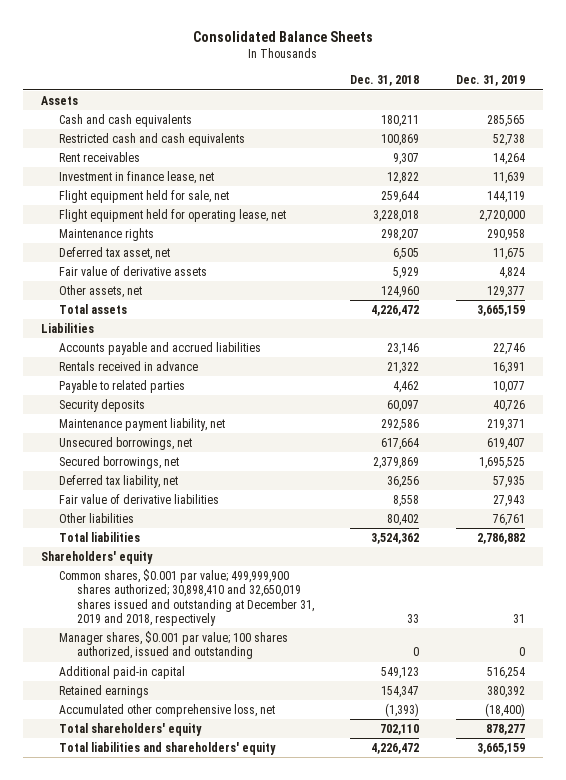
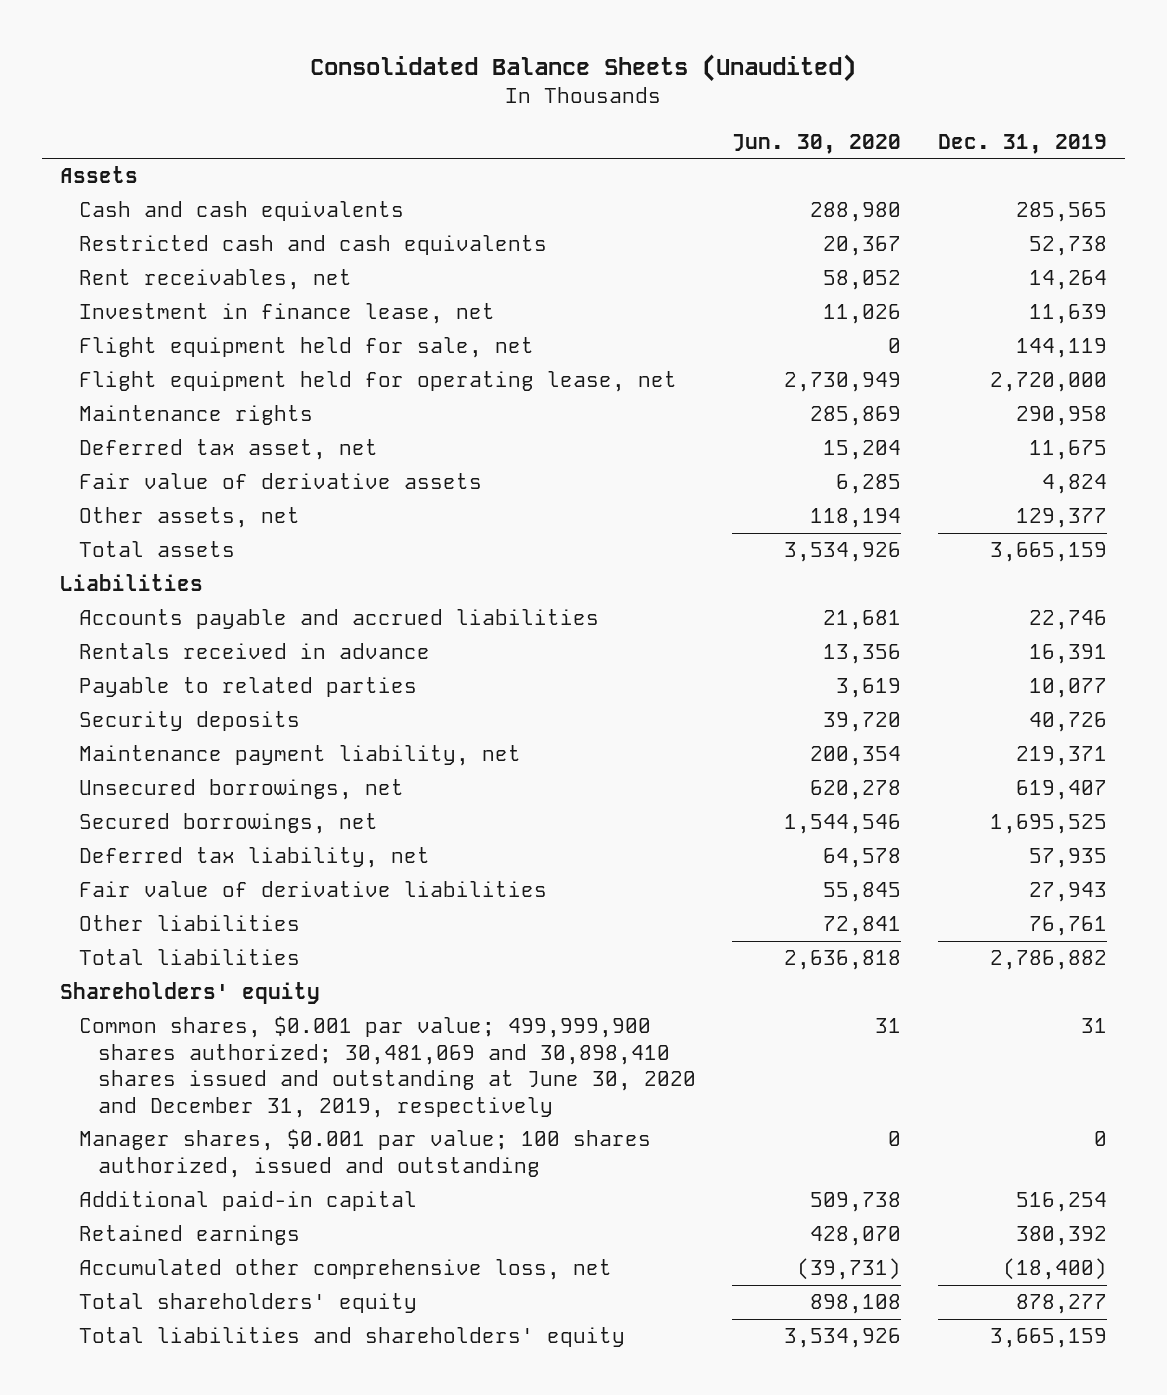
[192,30,373,42] Consolidated Balance Sheets -> [310,53,857,82] Consolidated Balance Sheets (Unaudited)
[350,75,420,87] Dec. 31, 2018 -> none
none -> [732,133,902,154] Jun. 30, 2020
[58,152,140,163] Rent receivables -> [79,269,353,291] Rent receivables, net
[58,569,314,626] Common shares, $0.001 par value; 499,999,900 shares authorized; 30,898,410 and 32,650,019 shares issued and outstanding at December 31, 2019 and 2018, respectively -> [79,1016,697,1118] Common shares, $0.001 par value; 499,999,900 shares authorized; 30,481,069 and 30,898,410 shares issued and outstanding at June 30, 2020 and December 31, 2019, respectively

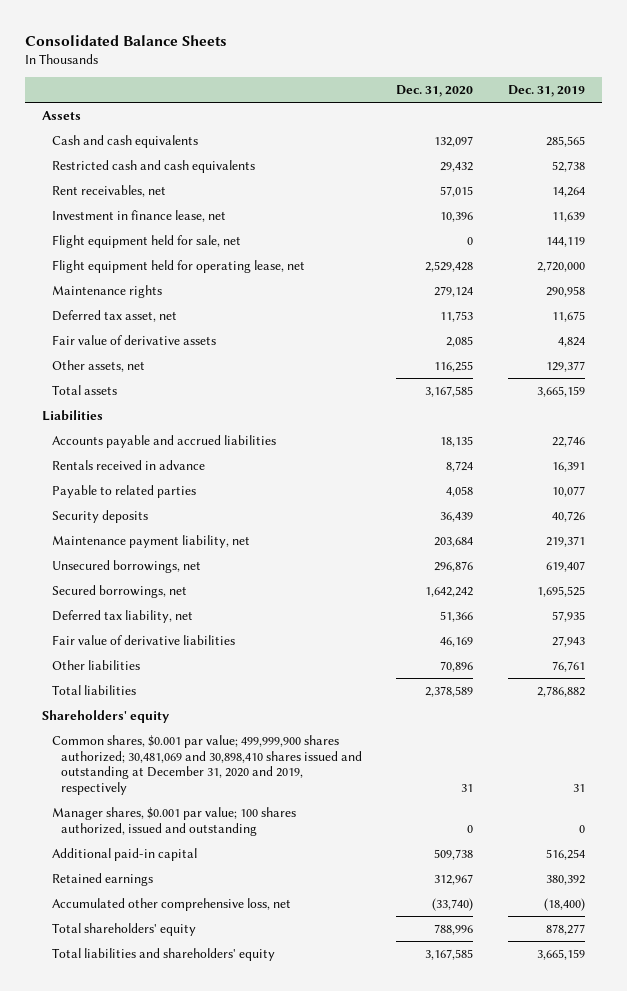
[310,53,857,82] Consolidated Balance Sheets (Unaudited) -> [25,34,228,46] Consolidated Balance Sheets
[732,133,902,154] Jun. 30, 2020 -> none
none -> [396,84,474,97] Dec. 31, 2020
[79,1016,697,1118] Common shares, $0.001 par value; 499,999,900 shares authorized; 30,481,069 and 30,898,410 shares issued and outstanding at June 30, 2020 and December 31, 2019, respectively -> [51,734,363,796] Common shares, $0.001 par value; 499,999,900 shares authorized; 30,481,069 and 30,898,410 shares issued and outstanding at December 31, 2020 and 2019, respectively

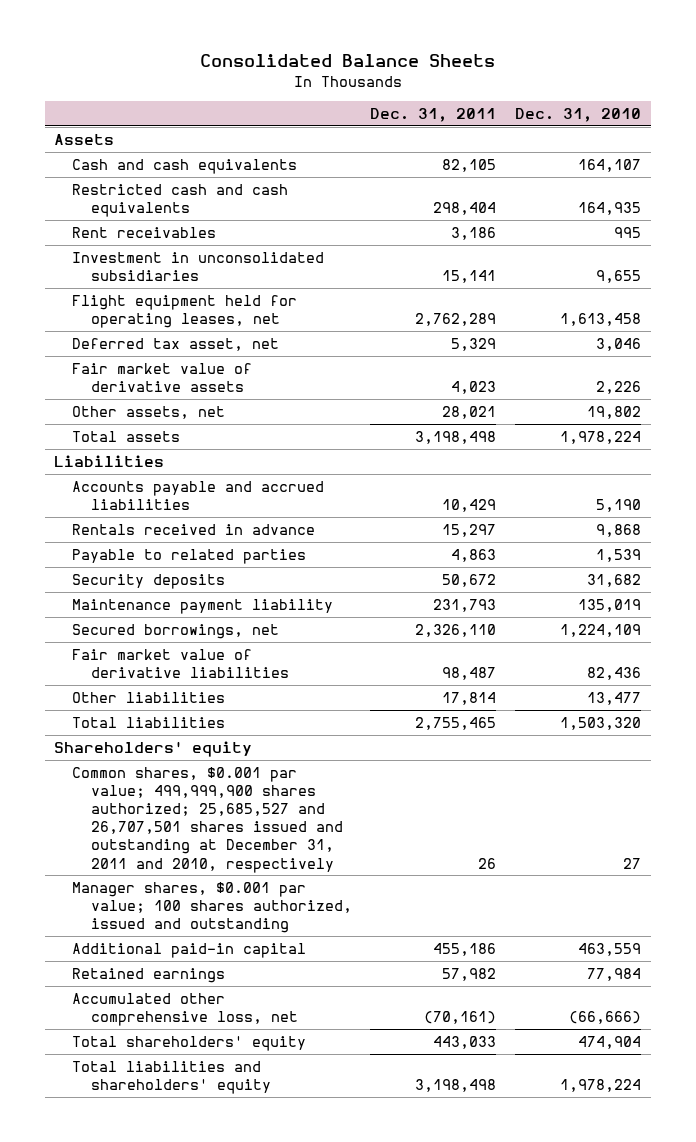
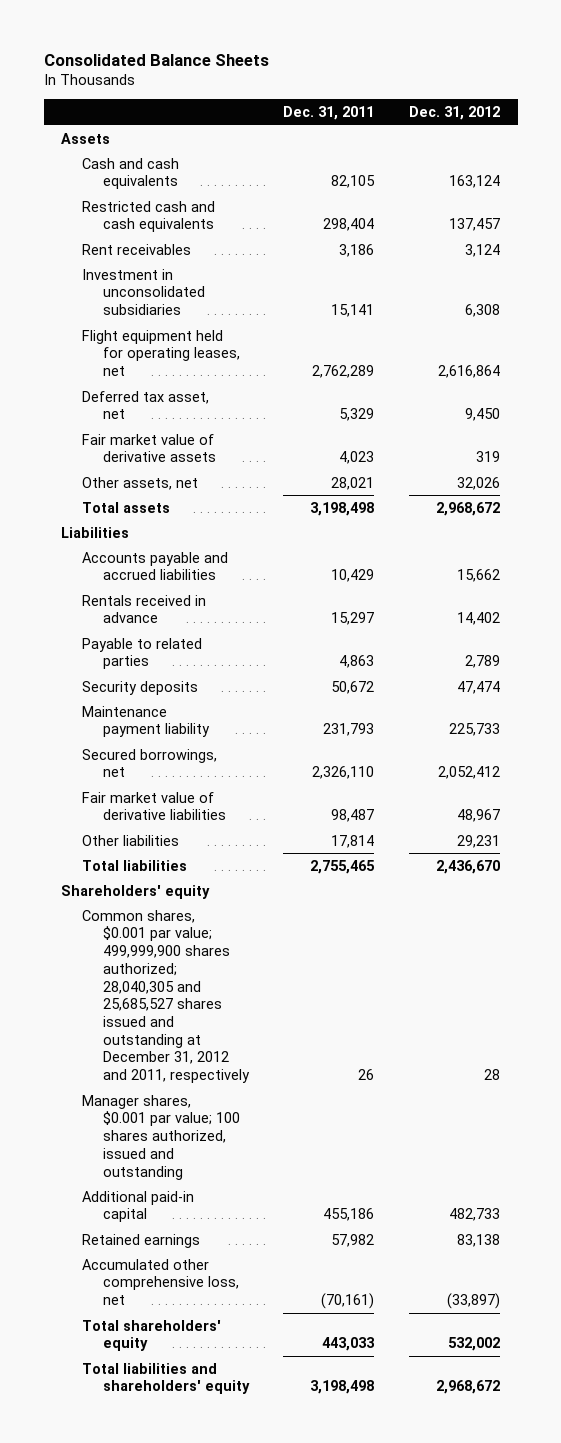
[515,108,642,123] Dec. 31, 2010 -> none
none -> [409,106,501,121] Dec. 31, 2012
[72,766,343,873] Common shares, $0.001 par value; 499,999,900 shares authorized; 25,685,527 and 26,707,501 shares issued and outstanding at December 31, 2011 and 2010, respectively -> [81,909,250,1083] Common shares, $0.001 par value; 499,999,900 shares authorized; 28,040,305 and 25,685,527 shares issued and outstanding at December 31, 2012 and 2011, respectively

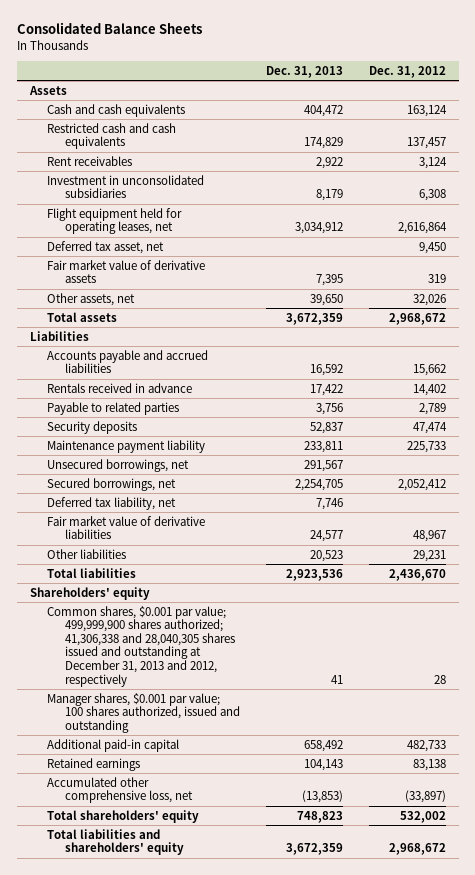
[283,106,375,121] Dec. 31, 2011 -> none
none -> [265,65,343,78] Dec. 31, 2013
none -> [47,458,190,472] Unsecured borrowings, net
none -> [47,496,177,510] Deferred tax liability, net
[81,909,250,1083] Common shares, $0.001 par value; 499,999,900 shares authorized; 28,040,305 and 25,685,527 shares issued and outstanding at December 31, 2012 and 2011, respectively -> [47,605,235,687] Common shares, $0.001 par value; 499,999,900 shares authorized; 41,306,338 and 28,040,305 shares issued and outstanding at December 31, 2013 and 2012, respectively

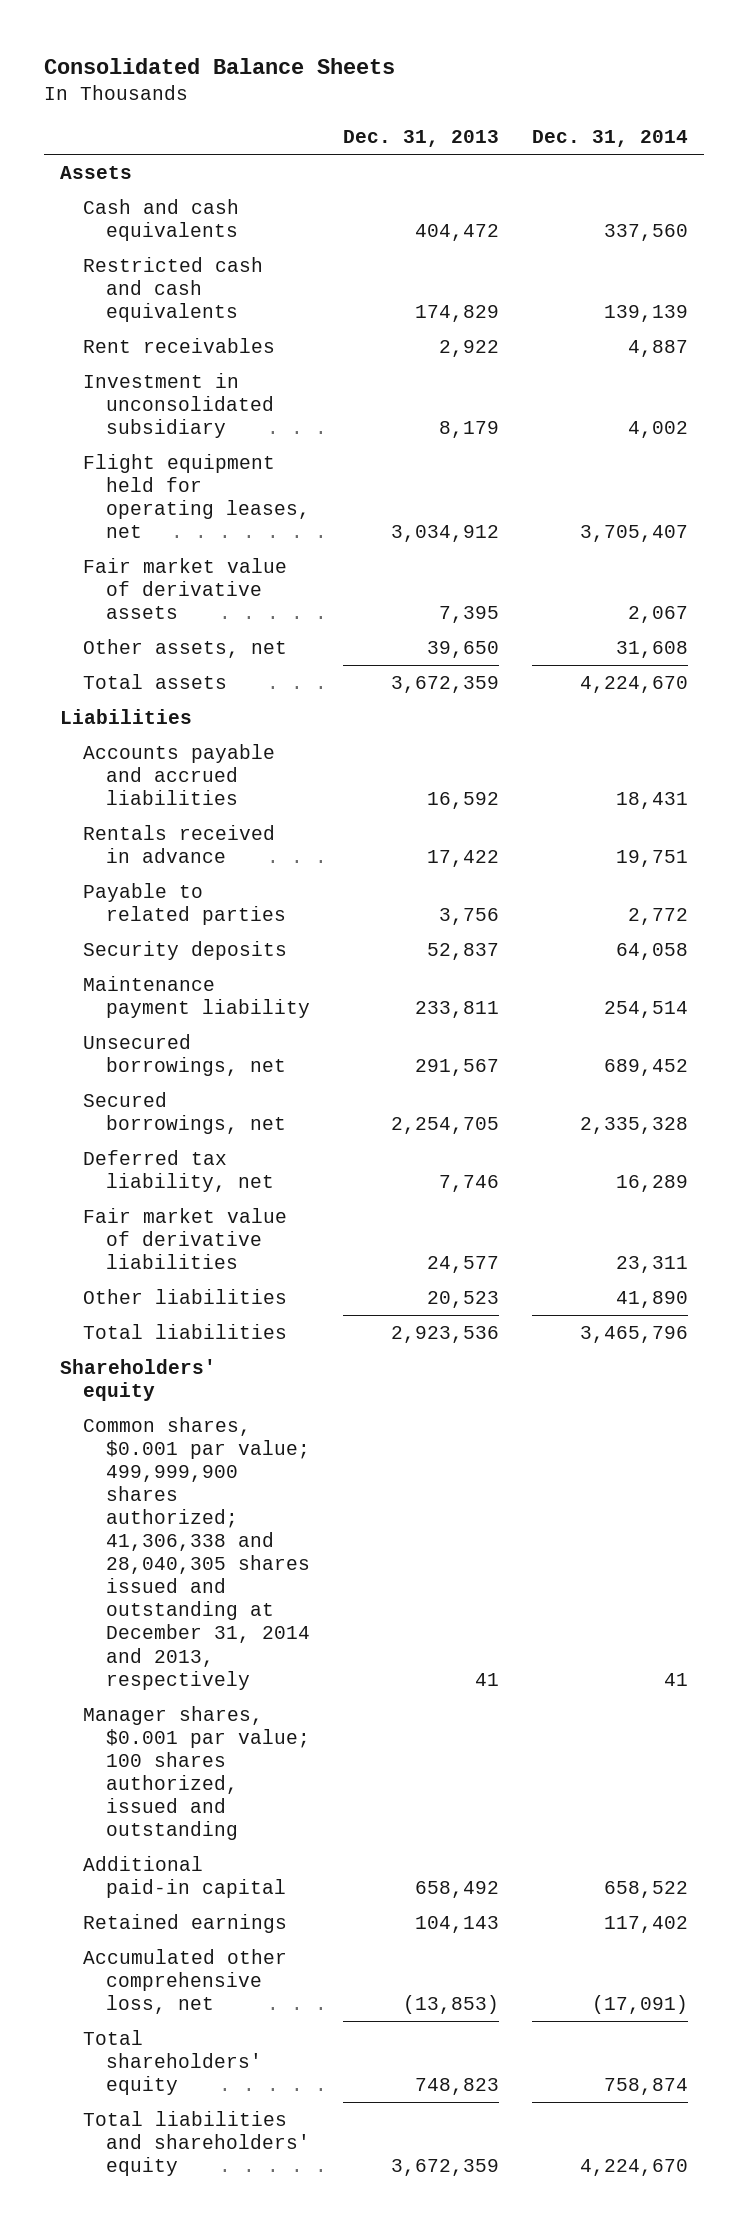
[368,65,446,78] Dec. 31, 2012 -> none
none -> [531,130,688,148] Dec. 31, 2014
[47,174,205,199] Investment in unconsolidated subsidiaries -> [83,372,275,438] Investment in unconsolidated subsidiary
[47,240,165,254] Deferred tax asset, net -> none
[47,605,235,687] Common shares, $0.001 par value; 499,999,900 shares authorized; 41,306,338 and 28,040,305 shares issued and outstanding at December 31, 2013 and 2012, respectively -> [83,1416,311,1690] Common shares, $0.001 par value; 499,999,900 shares authorized; 41,306,338 and 28,040,305 shares issued and outstanding at December 31, 2014 and 2013, respectively

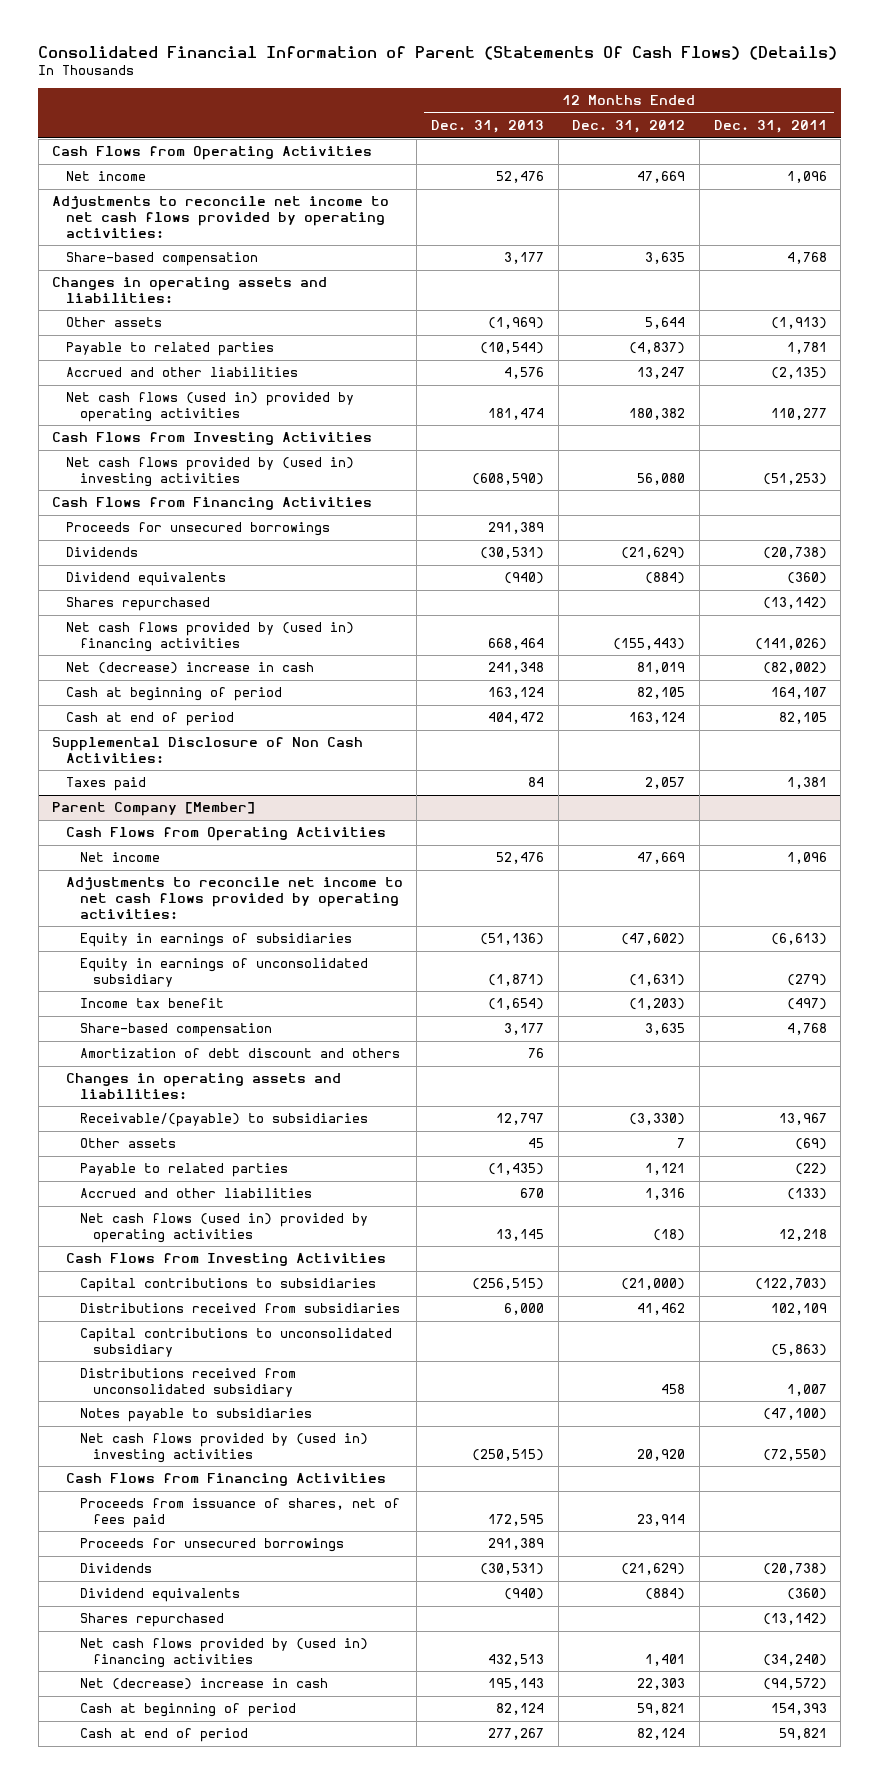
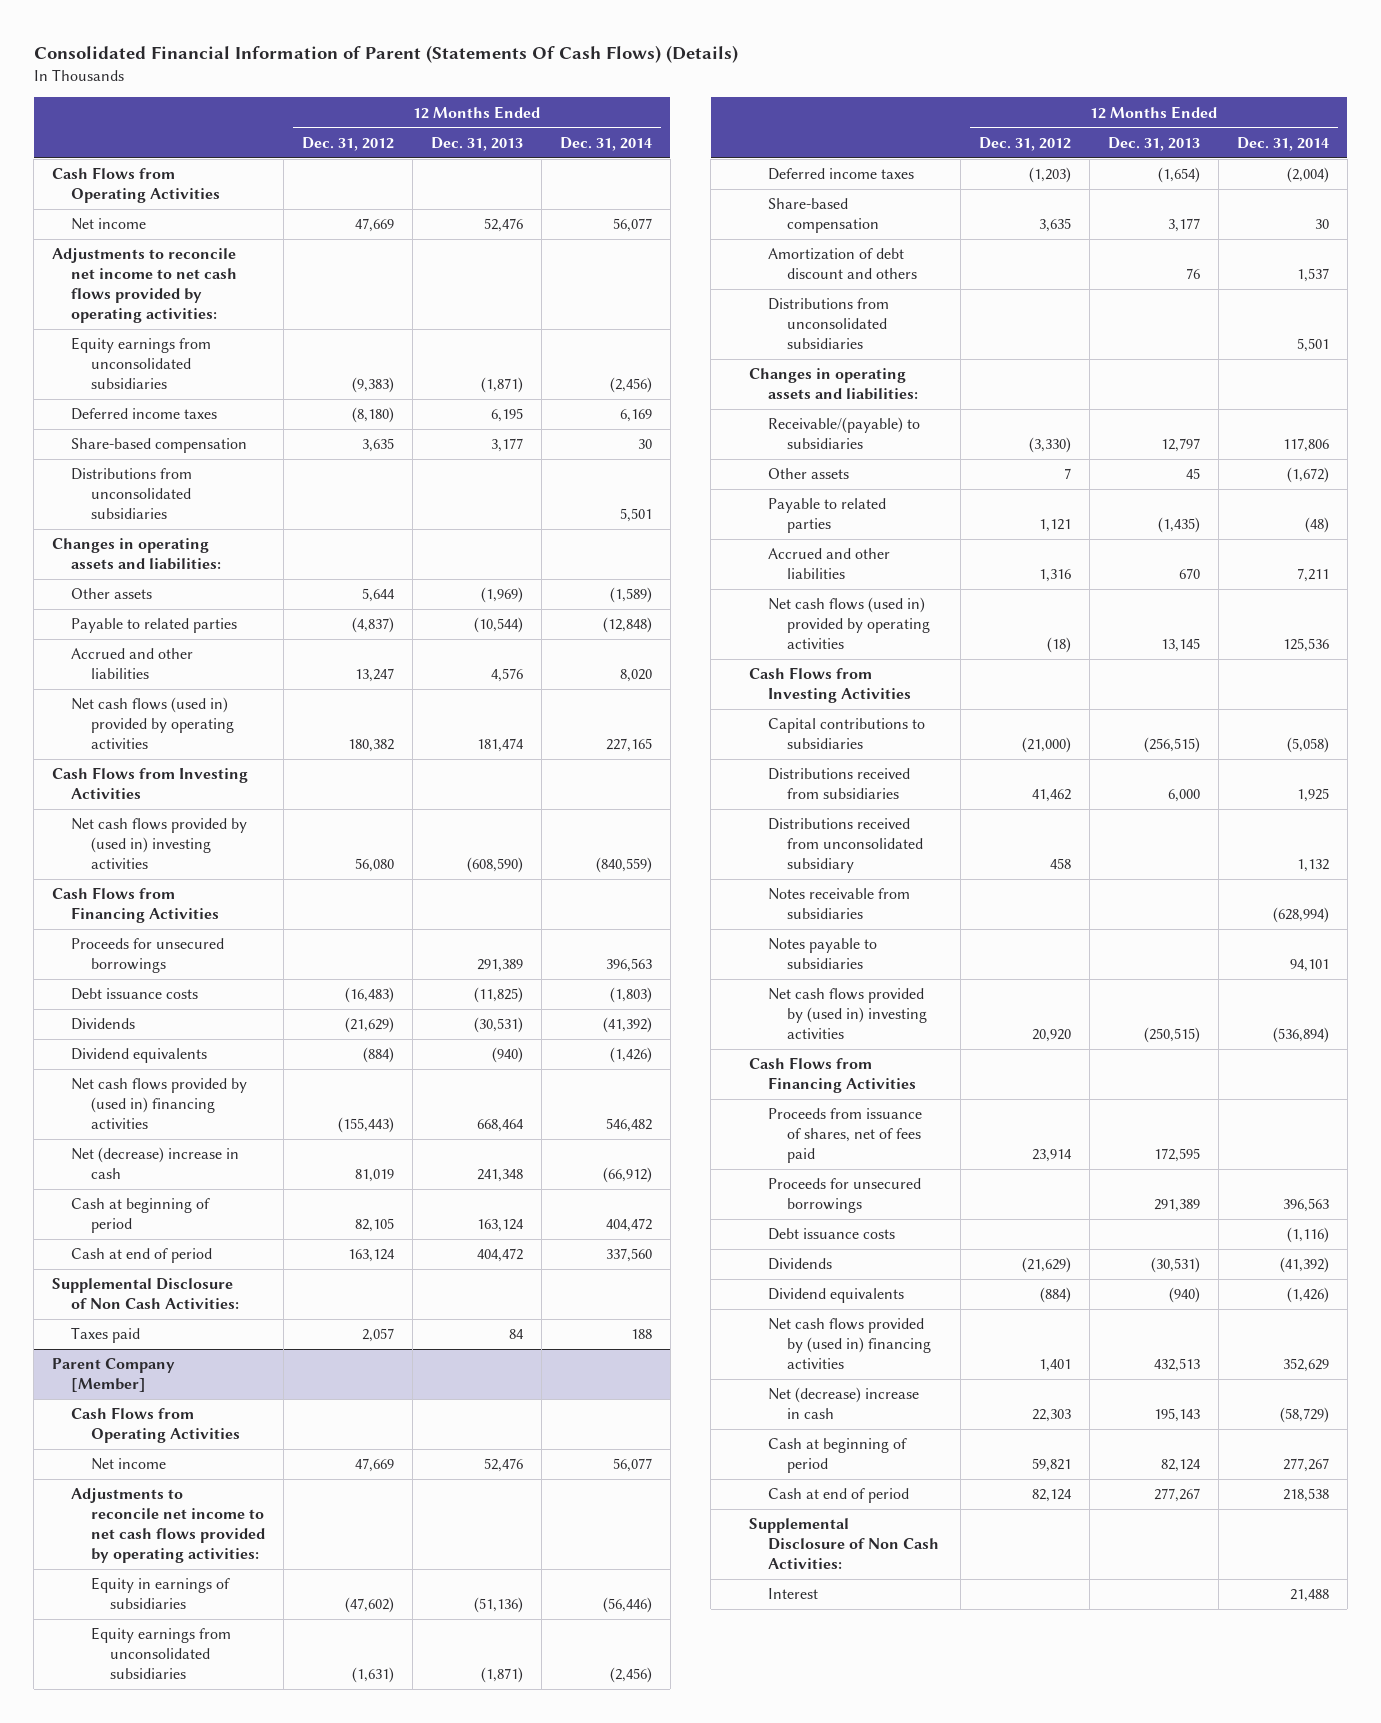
[713,120,827,134] Dec. 31, 2011 -> none
none -> [559,136,652,151] Dec. 31, 2014
none -> [71,337,212,390] Equity earnings from unconsolidated subsidiaries
none -> [71,408,218,421] Deferred income taxes
none -> [71,468,193,520] Distributions from unconsolidated subsidiaries
none -> [71,988,199,1001] Debt issuance costs
[65,597,210,612] Shares repurchased -> none
[79,958,368,988] Equity in earnings of unconsolidated subsidiary -> [90,1627,231,1680] Equity earnings from unconsolidated subsidiaries
[79,998,224,1009] Income tax benefit -> [767,168,914,181] Deferred income taxes
none -> [767,298,889,350] Distributions from unconsolidated subsidiaries
[79,1328,392,1358] Capital contributions to unconsolidated subsidiary -> none
none -> [767,888,910,920] Notes receivable from subsidiaries
none -> [767,1228,895,1241] Debt issuance costs
[79,1613,224,1628] Shares repurchased -> none
none -> [748,1518,939,1570] Supplemental Disclosure of Non Cash Activities:
none -> [767,1588,818,1600] Interest

